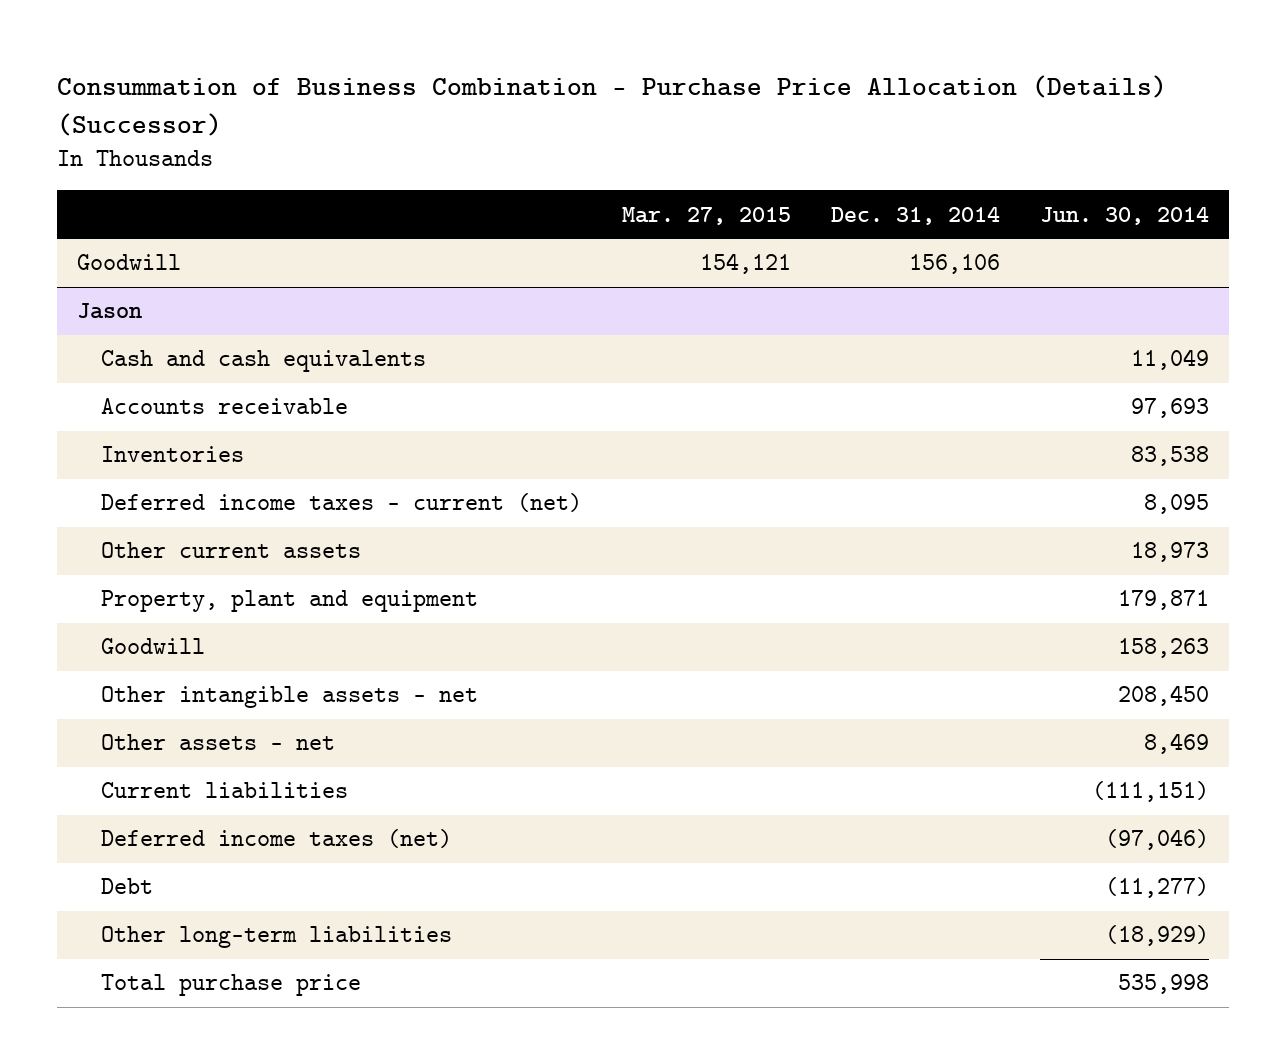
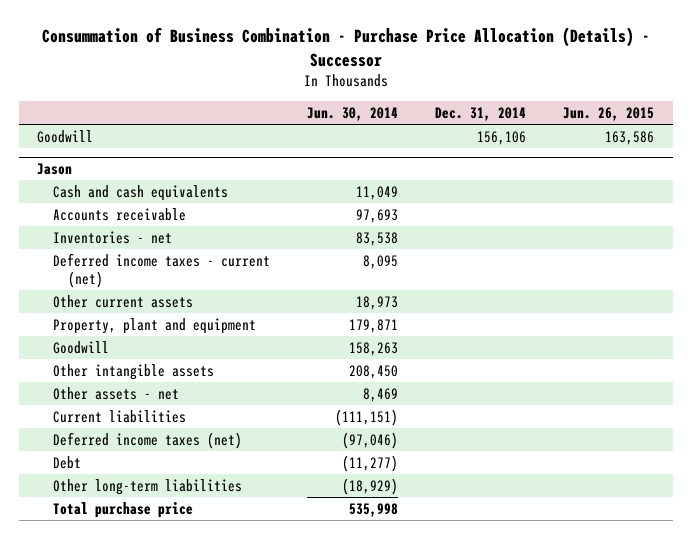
[56,74,1167,136] Consummation of Business Combination - Purchase Price Allocation (Details) (Successor) -> [41,27,650,67] Consummation of Business Combination - Purchase Price Allocation (Details) - Successor
[621,206,791,225] Mar. 27, 2015 -> none
none -> [563,107,655,122] Jun. 26, 2015
[101,446,245,463] Inventories -> [52,230,172,244] Inventories - net
[101,686,479,709] Other intangible assets - net -> [52,363,214,380] Other intangible assets

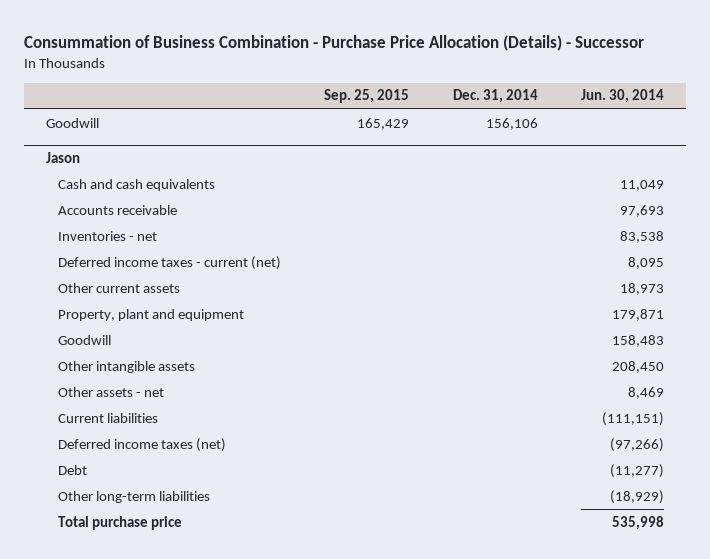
[563,107,655,122] Jun. 26, 2015 -> none
none -> [324,89,410,104] Sep. 25, 2015
[348,341,398,356] 158,263 -> [612,334,665,347] 158,483
[341,431,398,449] (97,046) -> [610,437,665,452] (97,266)

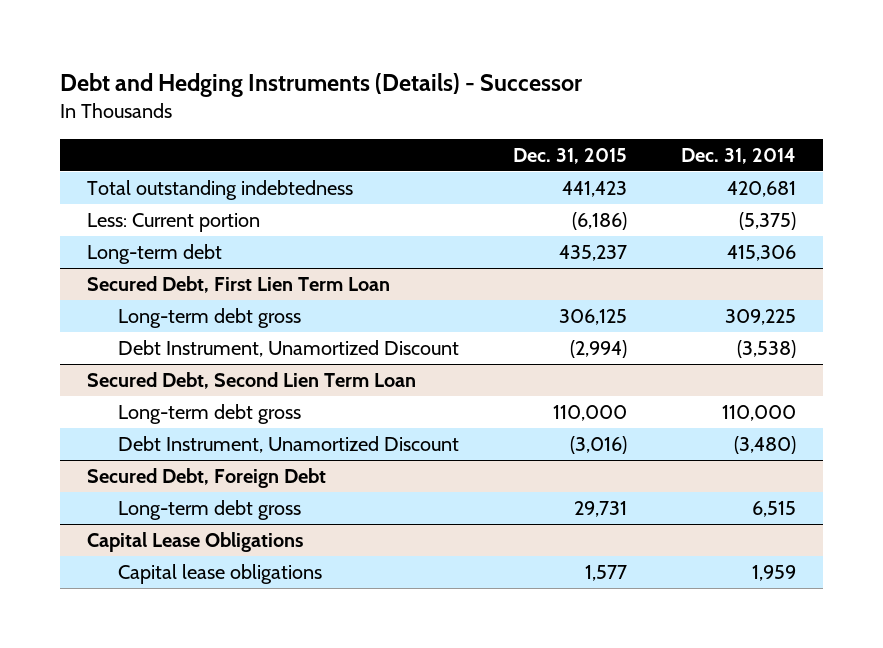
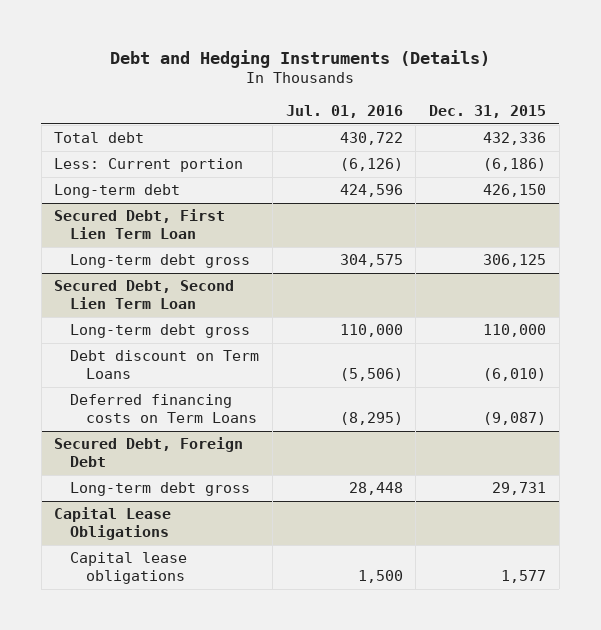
[59,73,583,98] Debt and Hedging Instruments (Details) - Successor -> [110,49,491,68] Debt and Hedging Instruments (Details)
[681,147,797,164] Dec. 31, 2014 -> none
none -> [285,105,403,119] Jul. 01, 2016
[86,180,353,201] Total outstanding indebtedness -> none
none -> [54,132,145,144] Total debt
[558,245,627,262] 435,237 -> [483,184,547,198] 426,150
[117,340,459,358] Debt Instrument, Unamortized Discount -> none
[117,436,459,454] Debt Instrument, Unamortized Discount -> [70,350,260,379] Debt discount on Term Loans
[569,436,627,455] (3,016) -> [483,367,547,381] (6,010)
none -> [70,394,258,423] Deferred financing costs on Term Loans

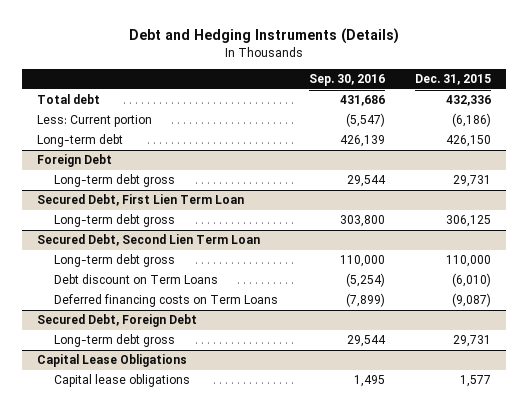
[285,105,403,119] Jul. 01, 2016 -> none
none -> [308,74,385,87] Sep. 30, 2016
none -> [36,154,112,168] Foreign Debt
none -> [54,174,176,188] Long-term debt gross

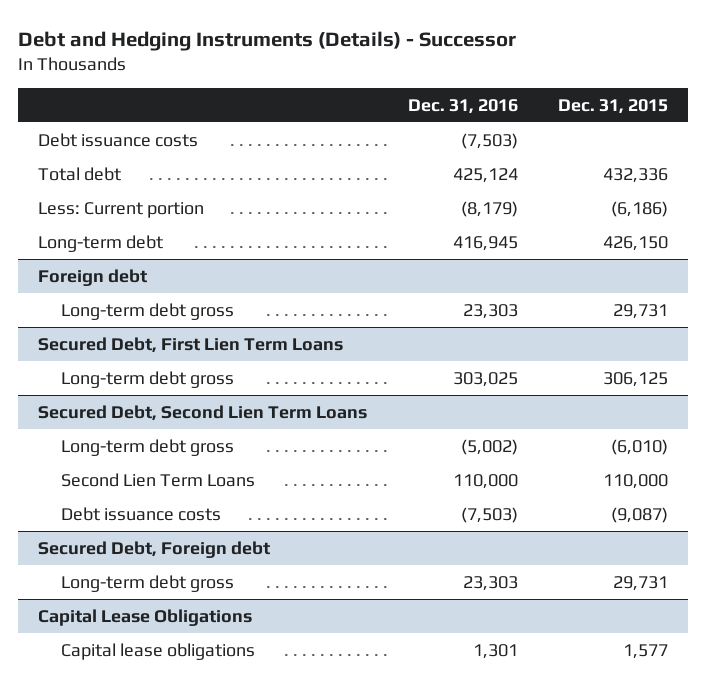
[129,28,400,45] Debt and Hedging Instruments (Details) -> [18,31,517,52] Debt and Hedging Instruments (Details) - Successor
[308,74,385,87] Sep. 30, 2016 -> none
none -> [407,98,518,114] Dec. 31, 2016
none -> [38,132,199,147] Debt issuance costs
[36,154,112,168] Foreign Debt -> [38,268,148,286] Foreign debt
[36,194,244,207] Secured Debt, First Lien Term Loan -> [38,336,344,353] Secured Debt, First Lien Term Loans
[36,234,260,247] Secured Debt, Second Lien Term Loan -> [38,404,368,421] Secured Debt, Second Lien Term Loans
[446,255,492,268] 110,000 -> [611,438,669,455] (6,010)
[54,274,219,285] Debt discount on Term Loans -> [60,472,255,487] Second Lien Term Loans
[452,273,492,288] (6,010) -> [603,473,669,489] 110,000
[54,294,279,308] Deferred financing costs on Term Loans -> [60,506,221,521] Debt issuance costs
[36,314,197,328] Secured Debt, Foreign Debt -> [38,540,271,558] Secured Debt, Foreign debt

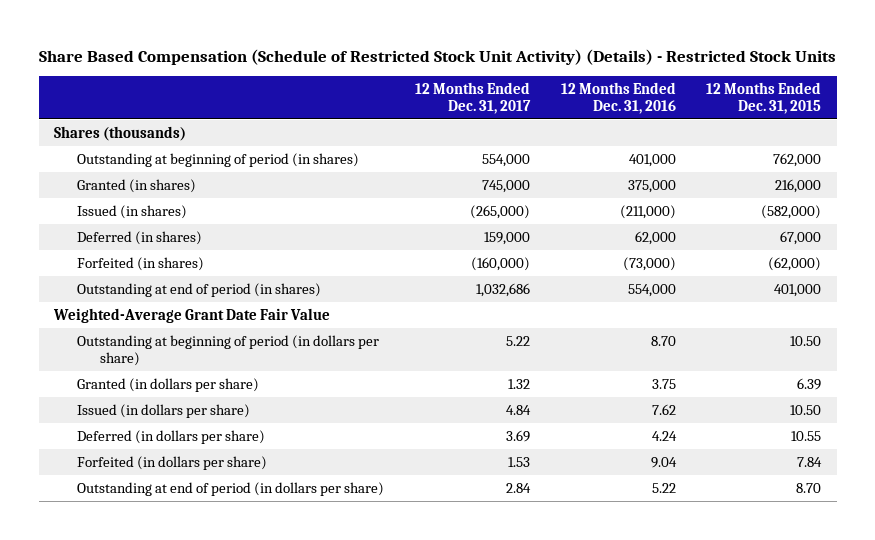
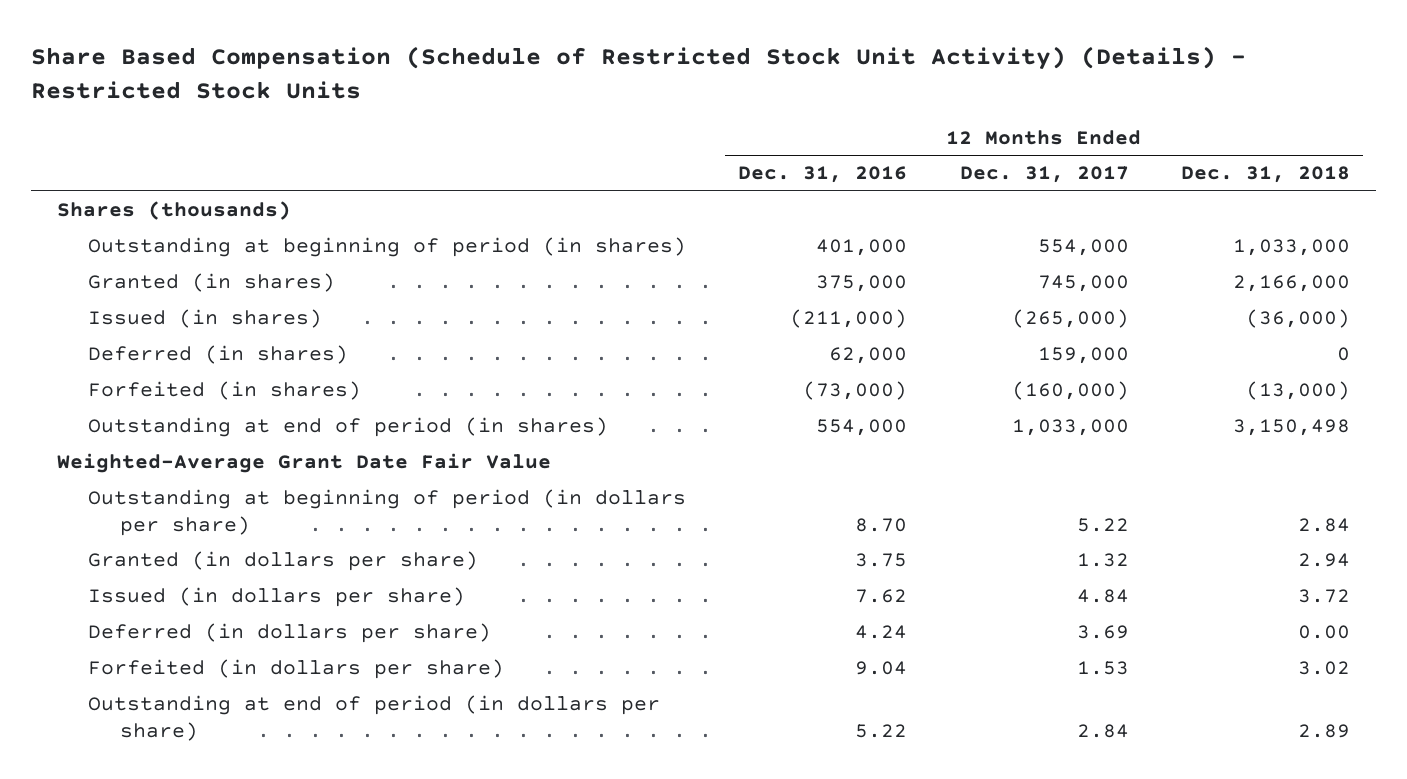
[706,81,822,115] 12 Months Ended Dec. 31, 2015 -> none
none -> [1180,166,1350,184] Dec. 31, 2018
[475,282,530,297] 1,032,686 -> [1011,419,1129,437] 1,033,000

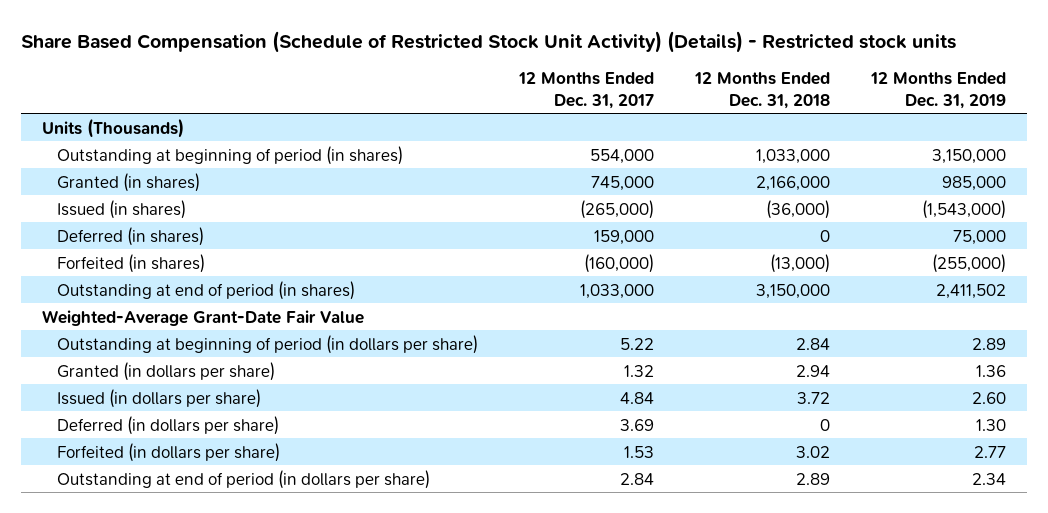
[30,46,1246,99] Share Based Compensation (Schedule of Restricted Stock Unit Activity) (Details) - Restricted Stock Units -> [20,30,956,53] Share Based Compensation (Schedule of Restricted Stock Unit Activity) (Details) - Restricted stock units
[738,166,908,184] Dec. 31, 2016 -> none
none -> [870,72,1007,109] 12 Months Ended Dec. 31, 2019
[56,201,291,221] Shares (thousands) -> [41,117,184,138] Units (Thousands)
[1232,419,1350,437] 3,150,498 -> [756,283,831,299] 3,150,000
[56,453,551,474] Weighted-Average Grant Date Fair Value -> [41,309,364,326] Weighted-Average Grant-Date Fair Value
[1297,625,1350,640] 0.00 -> [820,418,831,431] 0

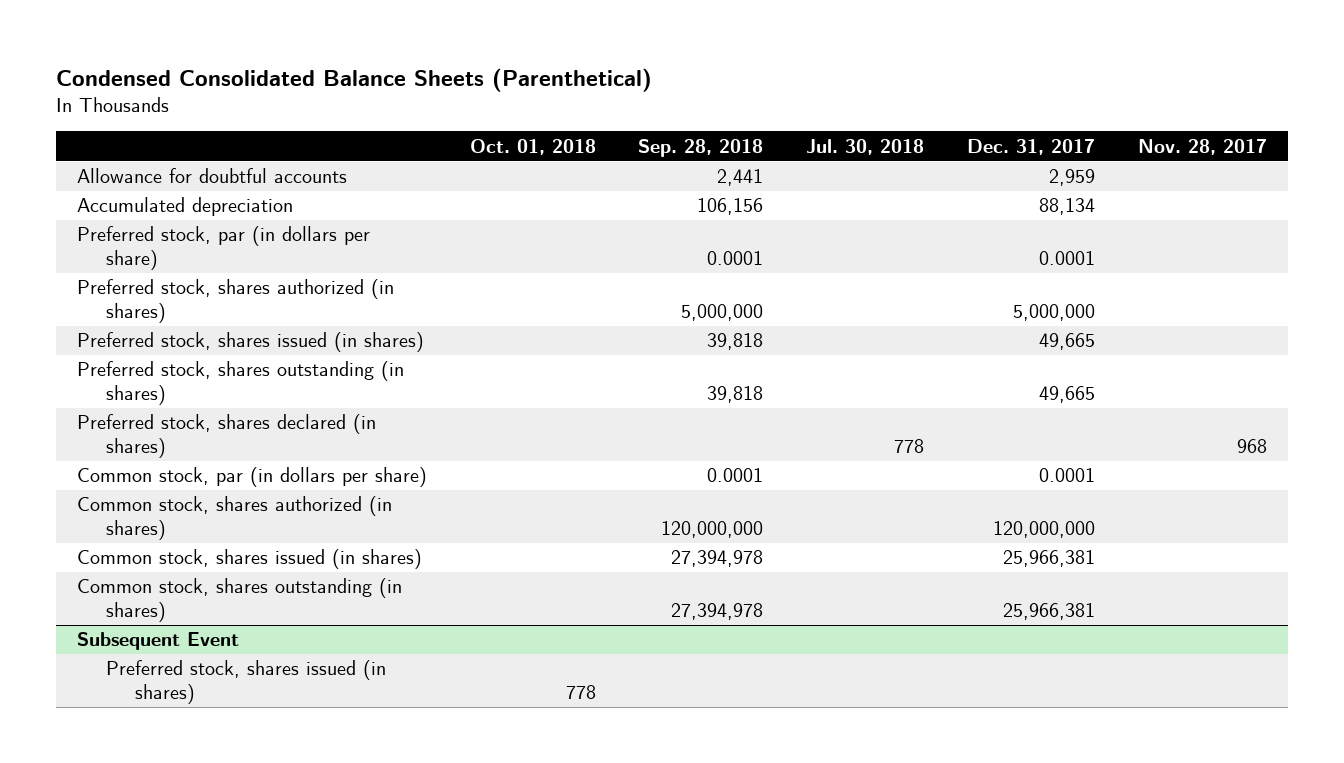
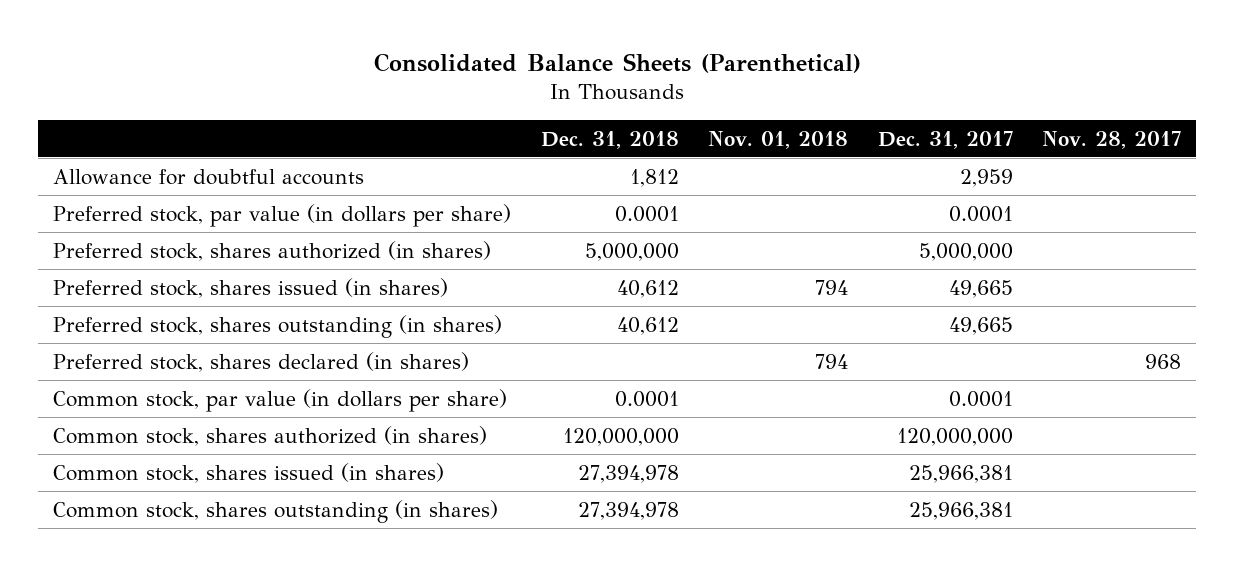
[55,67,652,92] Condensed Consolidated Balance Sheets (Parenthetical) -> [374,53,862,74] Consolidated Balance Sheets (Parenthetical)
[469,138,596,155] Oct. 01, 2018 -> none
[638,138,764,157] Sep. 28, 2018 -> none
[806,138,925,155] Jul. 30, 2018 -> none
none -> [540,130,679,149] Dec. 31, 2018
none -> [708,130,849,149] Nov. 01, 2018
[76,197,293,217] Accumulated depreciation -> none
[76,226,370,270] Preferred stock, par (in dollars per share) -> [53,203,512,227] Preferred stock, par value (in dollars per share)
[76,467,427,488] Common stock, par (in dollars per share) -> [53,388,508,412] Common stock, par value (in dollars per share)
[76,632,239,651] Subsequent Event -> none
[105,660,386,704] Preferred stock, shares issued (in shares) -> none

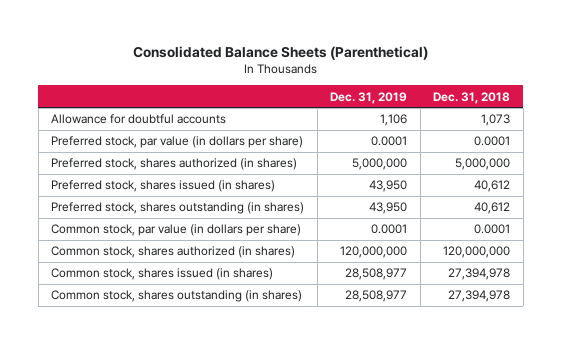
[708,130,849,149] Nov. 01, 2018 -> none
[877,130,1013,149] Dec. 31, 2017 -> none
[1041,130,1181,149] Nov. 28, 2017 -> none
none -> [330,91,408,104] Dec. 31, 2019
[629,168,679,187] 1,812 -> [481,114,511,127] 1,073
[53,351,470,372] Preferred stock, shares declared (in shares) -> none

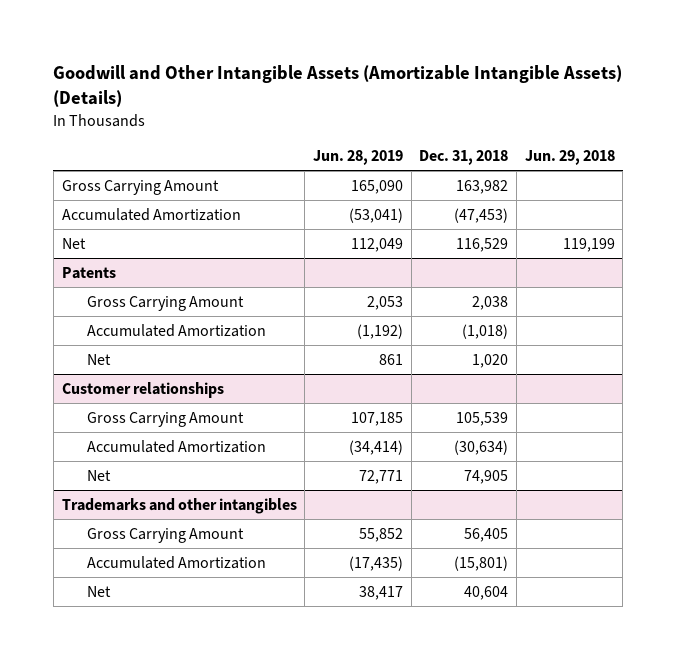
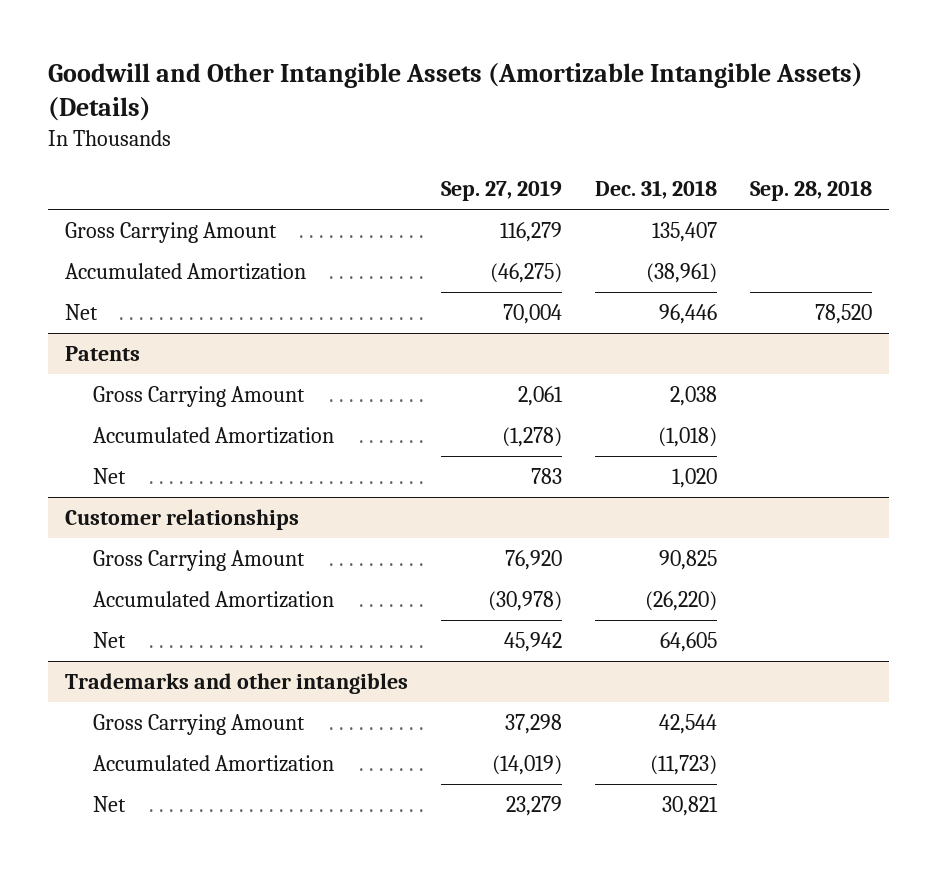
[313,150,404,166] Jun. 28, 2019 -> none
[524,150,615,166] Jun. 29, 2018 -> none
none -> [440,180,562,202] Sep. 27, 2019
none -> [750,180,873,202] Sep. 28, 2018
[456,179,509,194] 163,982 -> [651,222,717,243] 135,407
[454,207,509,223] (47,453) -> [645,263,717,284] (38,961)
[456,237,509,252] 116,529 -> [658,304,717,325] 96,446
[456,411,509,426] 105,539 -> [658,550,717,571] 90,825
[454,439,509,455] (30,634) -> [644,591,717,612] (26,220)
[464,469,509,484] 74,905 -> [659,632,717,653] 64,605
[464,527,509,542] 56,405 -> [658,714,717,735] 42,544
[454,555,509,571] (15,801) -> [649,755,717,776] (11,723)
[464,585,509,600] 40,604 -> [661,796,718,817] 30,821

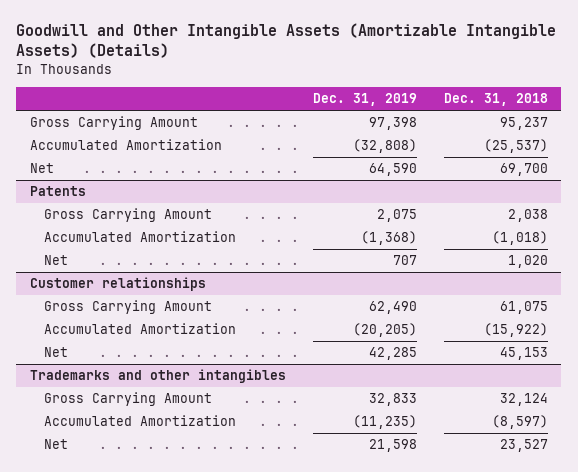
[440,180,562,202] Sep. 27, 2019 -> none
[750,180,873,202] Sep. 28, 2018 -> none
none -> [312,93,417,107] Dec. 31, 2019
[651,222,717,243] 135,407 -> [499,117,548,131] 95,237
[645,263,717,284] (38,961) -> [483,139,548,154] (25,537)
[658,304,717,325] 96,446 -> [499,163,548,177] 69,700
[658,550,717,571] 90,825 -> [499,301,548,315] 61,075
[644,591,717,612] (26,220) -> [483,323,548,338] (15,922)
[659,632,717,653] 64,605 -> [499,347,548,361] 45,153
[658,714,717,735] 42,544 -> [499,393,548,407] 32,124
[649,755,717,776] (11,723) -> [491,415,548,430] (8,597)
[661,796,718,817] 30,821 -> [499,439,548,453] 23,527

